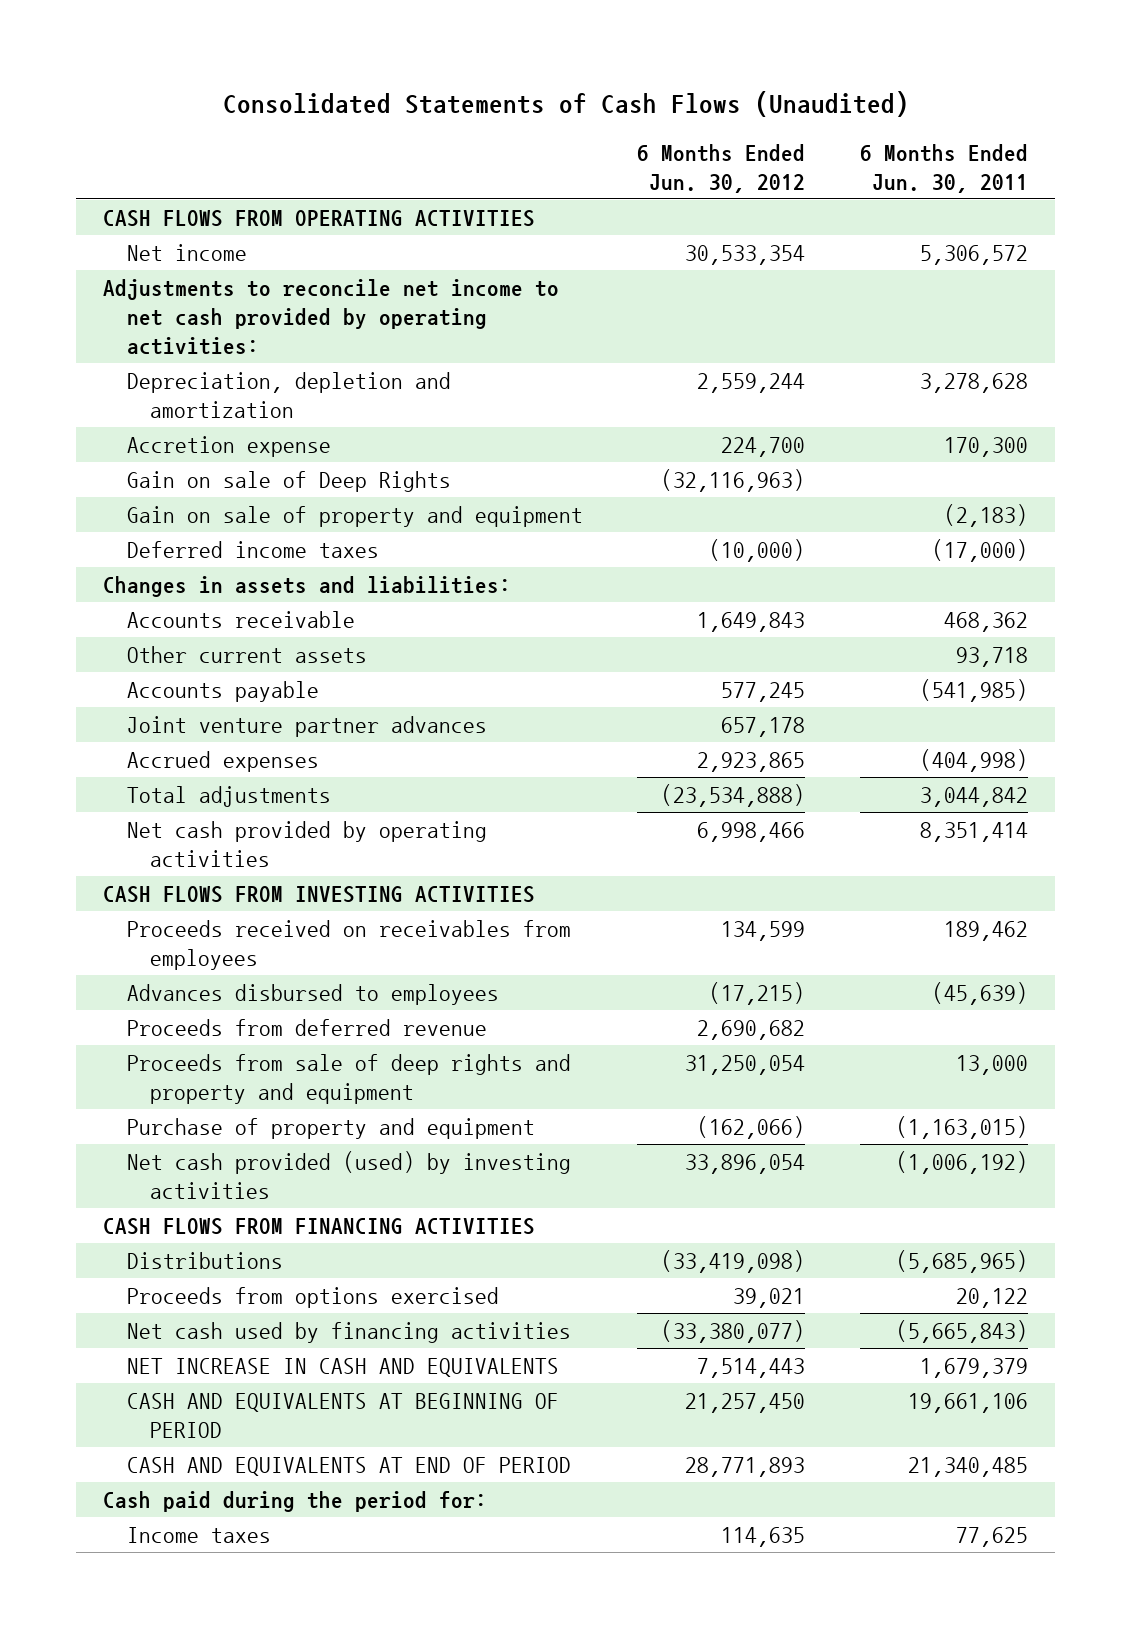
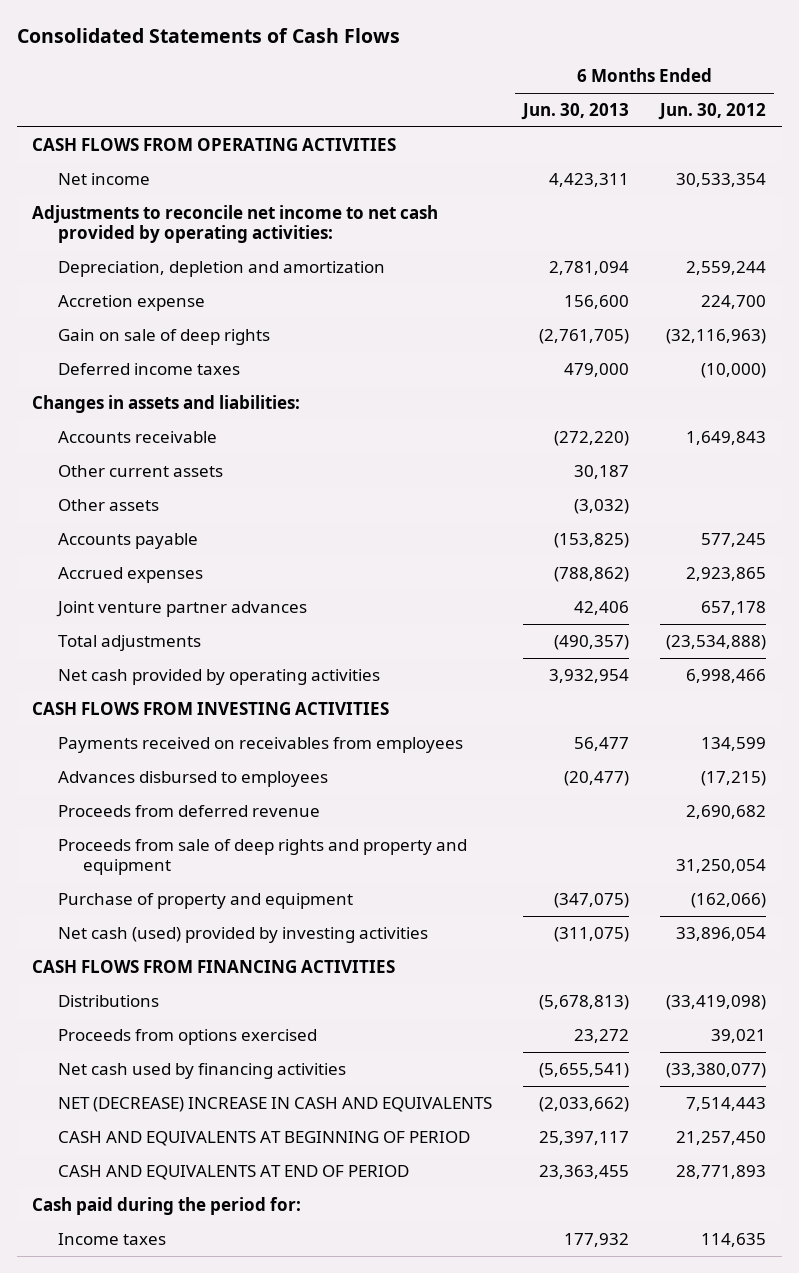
[222,90,909,117] Consolidated Statements of Cash Flows (Unaudited) -> [16,27,400,43] Consolidated Statements of Cash Flows
[859,143,1028,193] 6 Months Ended Jun. 30, 2011 -> none
none -> [521,102,630,120] Jun. 30, 2013
[126,505,583,527] Gain on sale of property and equipment -> none
[126,470,451,492] Gain on sale of Deep Rights -> [57,328,270,345] Gain on sale of deep rights
none -> [57,498,159,511] Other assets
[126,715,487,737] Joint venture partner advances -> [55,600,307,617] Joint venture partner advances
[126,919,571,970] Proceeds received on receivables from employees -> [57,736,463,753] Payments received on receivables from employees
[126,1150,571,1199] Net cash provided (used) by investing activities -> [57,926,428,943] Net cash (used) provided by investing activities
[126,1357,559,1377] NET INCREASE IN CASH AND EQUIVALENTS -> [57,1096,492,1112] NET (DECREASE) INCREASE IN CASH AND EQUIVALENTS

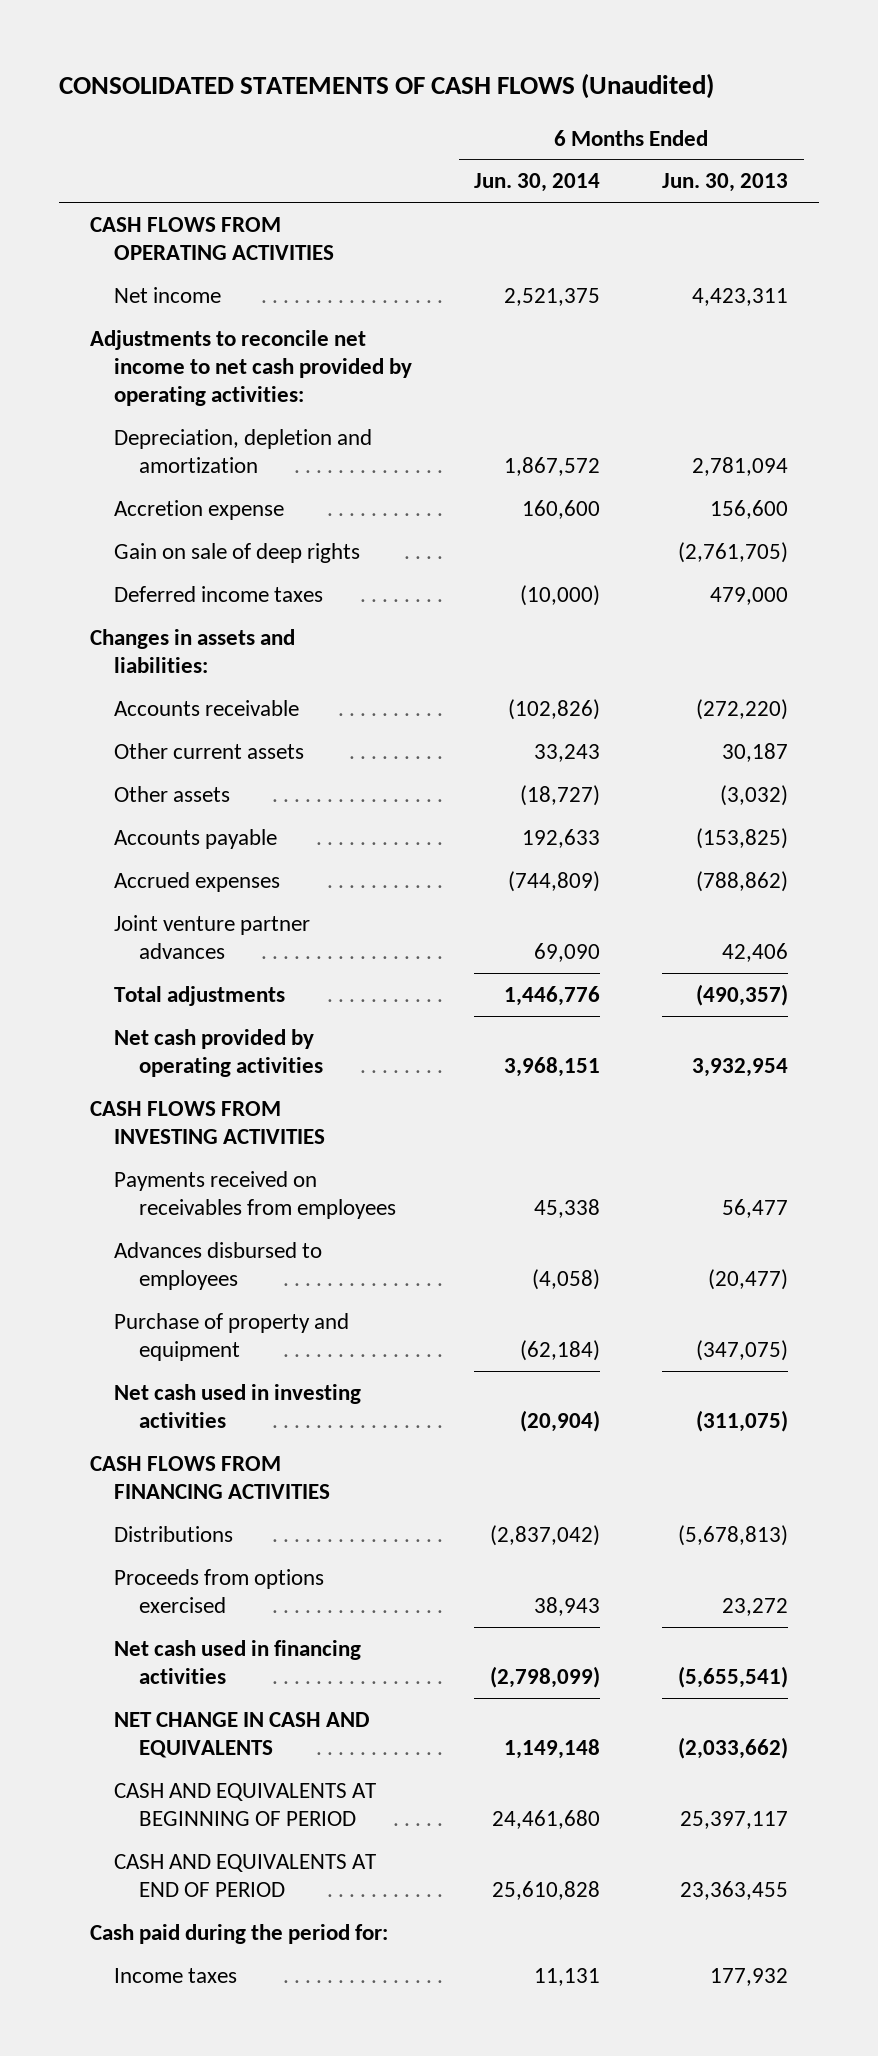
[16,27,400,43] Consolidated Statements of Cash Flows -> [58,73,714,100] CONSOLIDATED STATEMENTS OF CASH FLOWS (Unaudited)
[658,102,767,120] Jun. 30, 2012 -> none
none -> [474,173,601,193] Jun. 30, 2014
[57,804,320,817] Proceeds from deferred revenue -> none
[57,838,467,876] Proceeds from sale of deep rights and property and equipment -> none
[57,926,428,943] Net cash (used) provided by investing activities -> [114,1383,362,1428] Net cash used in investing activities
[57,1062,346,1079] Net cash used by financing activities -> [114,1639,362,1684] Net cash used in financing activities
[57,1096,492,1112] NET (DECREASE) INCREASE IN CASH AND EQUIVALENTS -> [114,1711,371,1758] NET CHANGE IN CASH AND EQUIVALENTS

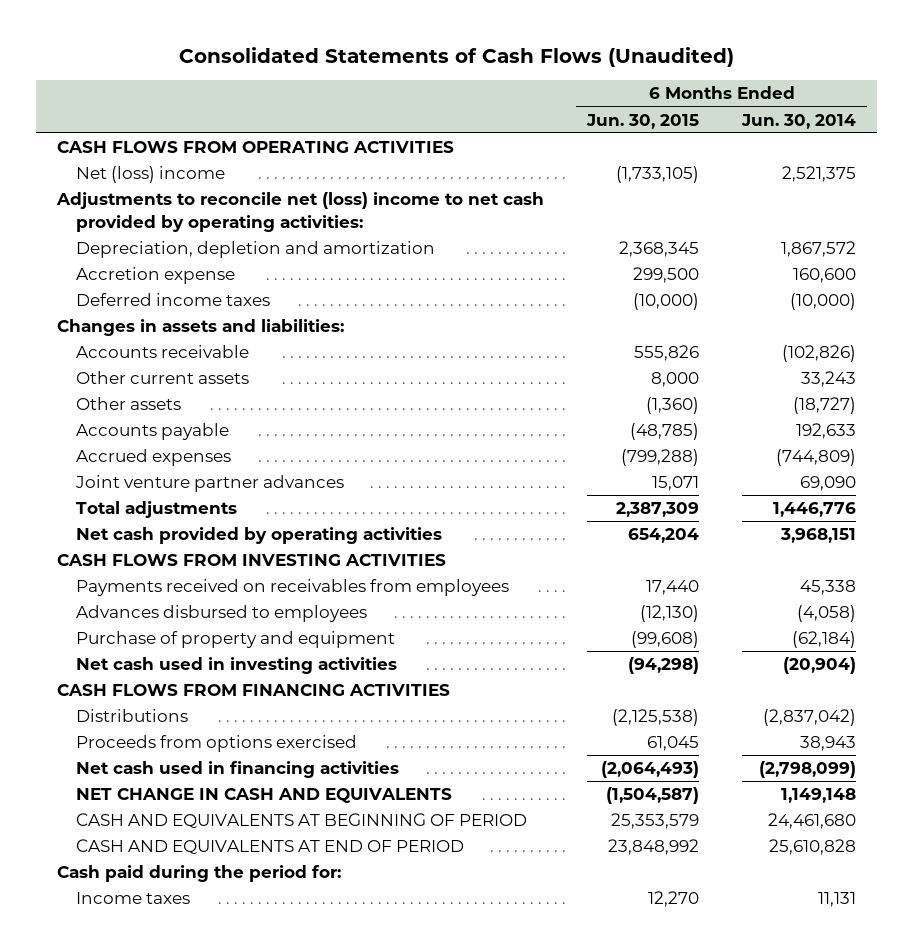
[58,73,714,100] CONSOLIDATED STATEMENTS OF CASH FLOWS (Unaudited) -> [178,46,734,67] Consolidated Statements of Cash Flows (Unaudited)
[662,173,789,193] Jun. 30, 2013 -> none
none -> [586,113,700,129] Jun. 30, 2015
[114,286,222,303] Net income -> [75,166,225,184] Net (loss) income
[89,329,413,407] Adjustments to reconcile net income to net cash provided by operating activities: -> [56,192,545,232] Adjustments to reconcile net (loss) income to net cash provided by operating activities:
[114,542,361,563] Gain on sale of deep rights -> none

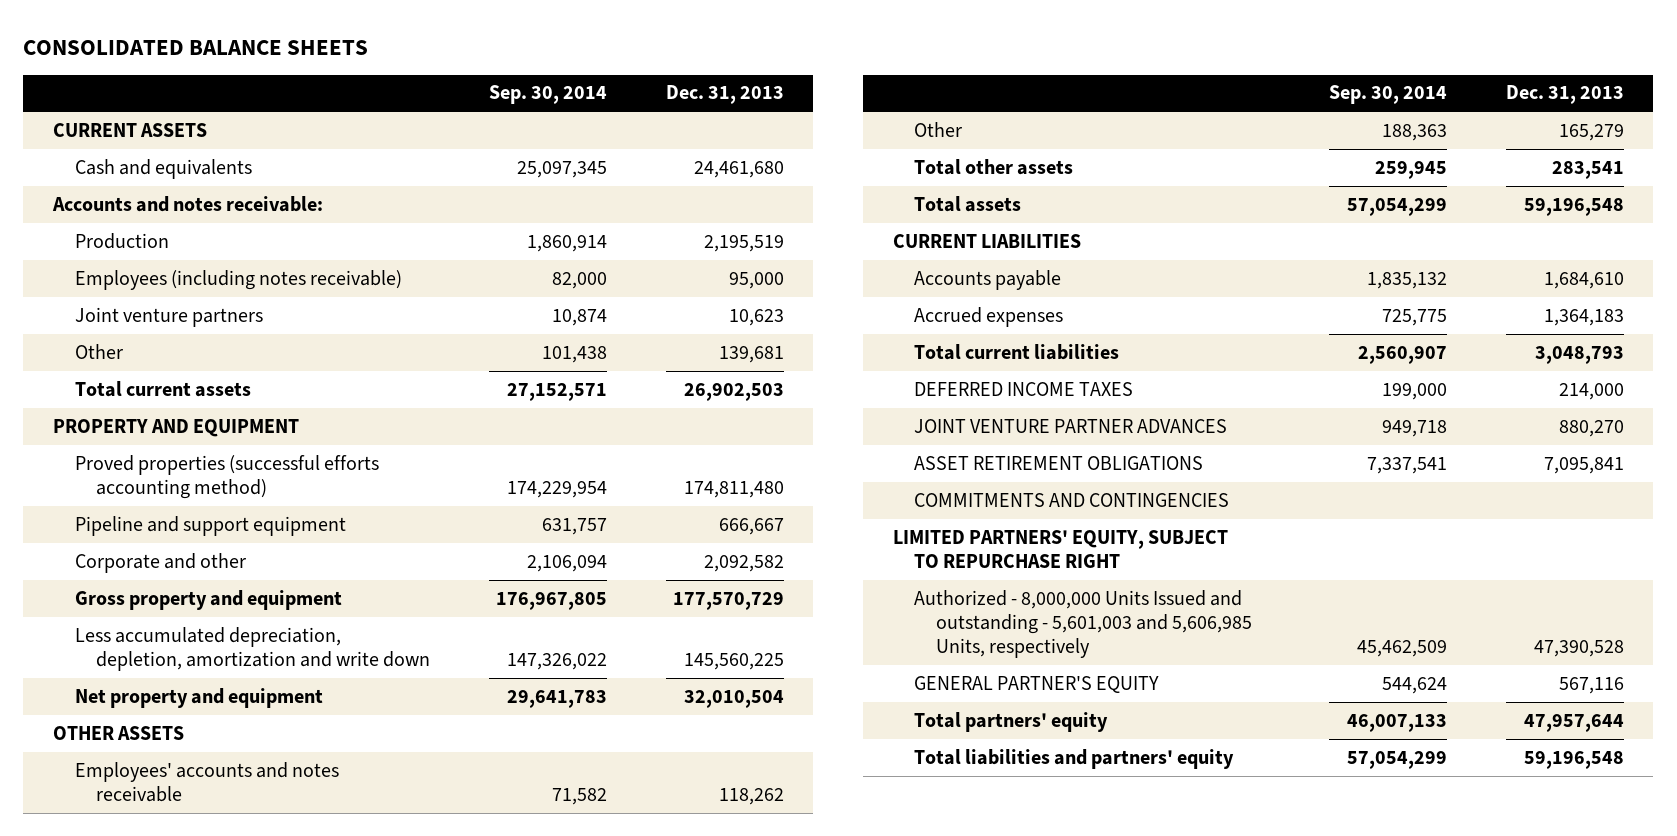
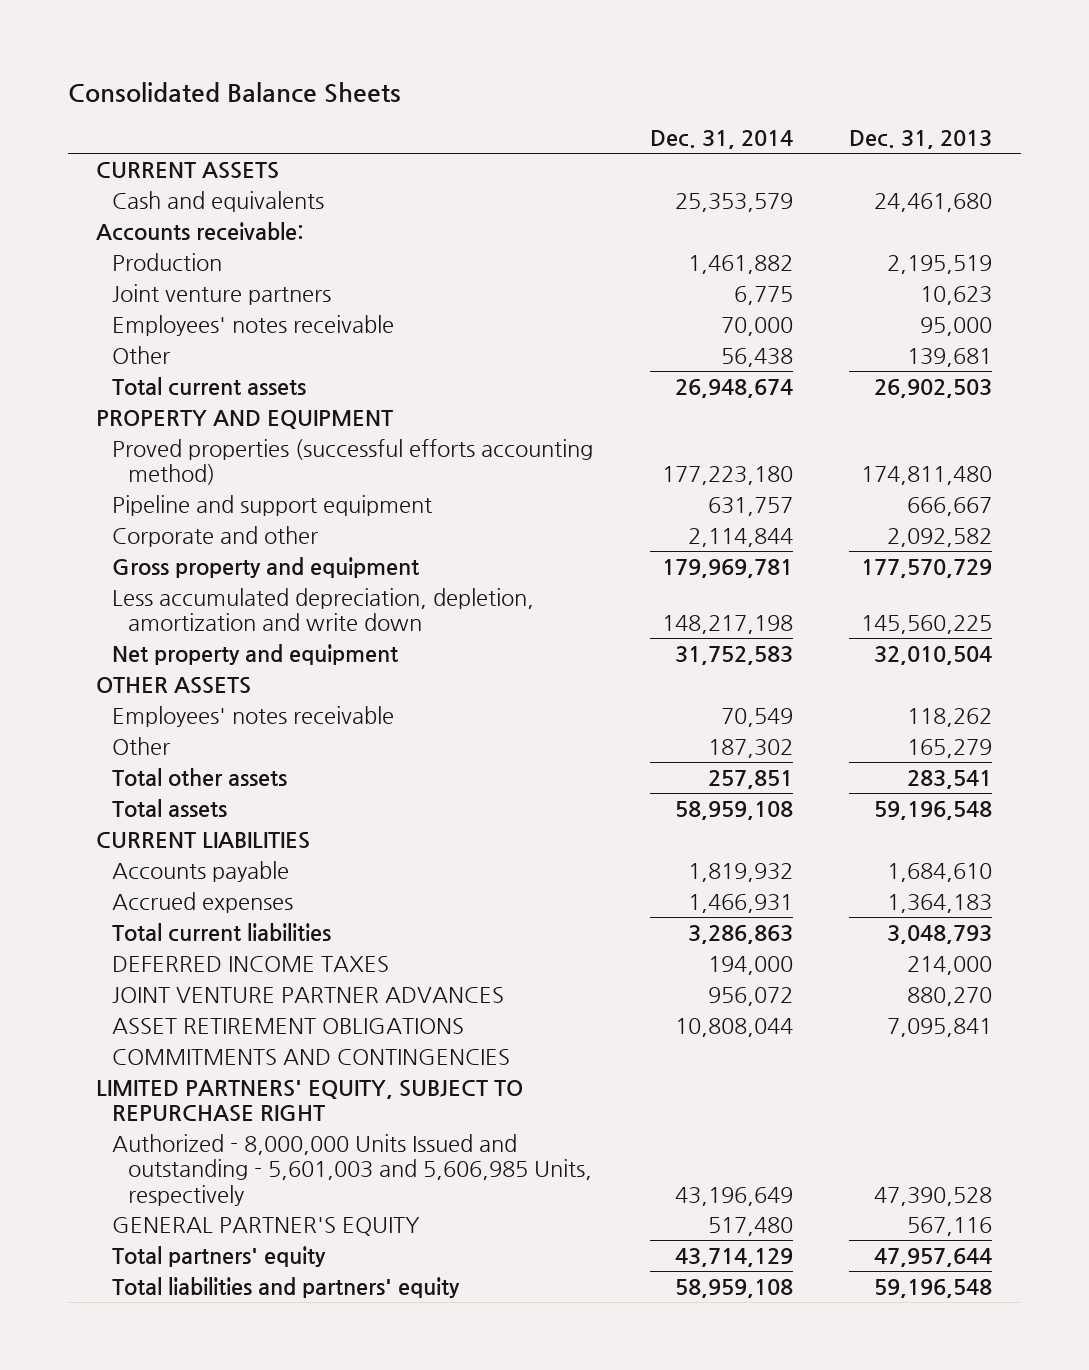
[23,39,369,55] CONSOLIDATED BALANCE SHEETS -> [67,82,401,104] Consolidated Balance Sheets
[489,85,608,105] Sep. 30, 2014 -> none
none -> [649,130,793,150] Dec. 31, 2014
[51,195,323,212] Accounts and notes receivable: -> [96,221,305,241] Accounts receivable:
[74,269,402,290] Employees (including notes receivable) -> none
none -> [112,314,395,336] Employees' notes receivable
[74,761,339,802] Employees' accounts and notes receivable -> [112,705,395,727] Employees' notes receivable

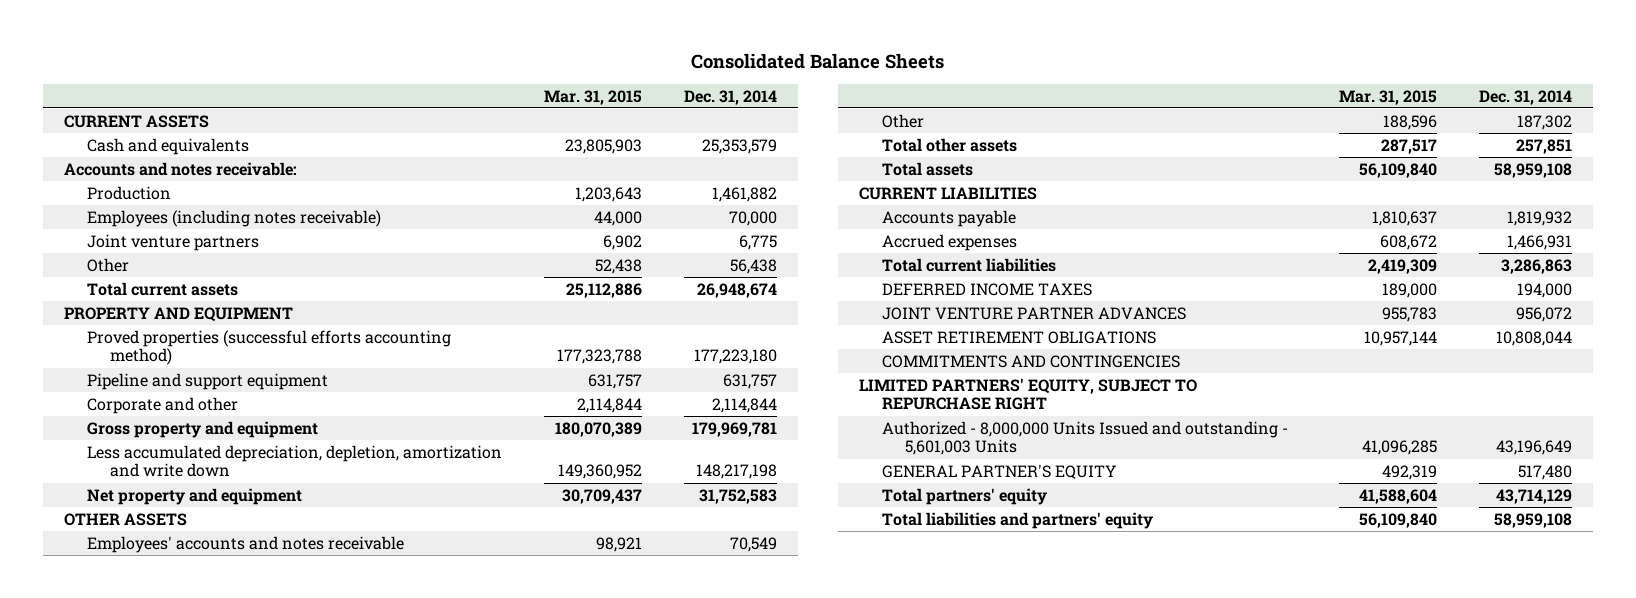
[849,130,993,150] Dec. 31, 2013 -> none
none -> [543,89,642,105] Mar. 31, 2015
[96,221,305,241] Accounts receivable: -> [63,161,297,176] Accounts and notes receivable:
none -> [86,209,381,227] Employees (including notes receivable)
[112,314,395,336] Employees' notes receivable -> none
[112,705,395,727] Employees' notes receivable -> [86,535,404,553] Employees' accounts and notes receivable
[112,1133,593,1206] Authorized - 8,000,000 Units Issued and outstanding - 5,601,003 and 5,606,985 Units, respectively -> [881,420,1288,456] Authorized - 8,000,000 Units Issued and outstanding - 5,601,003 Units

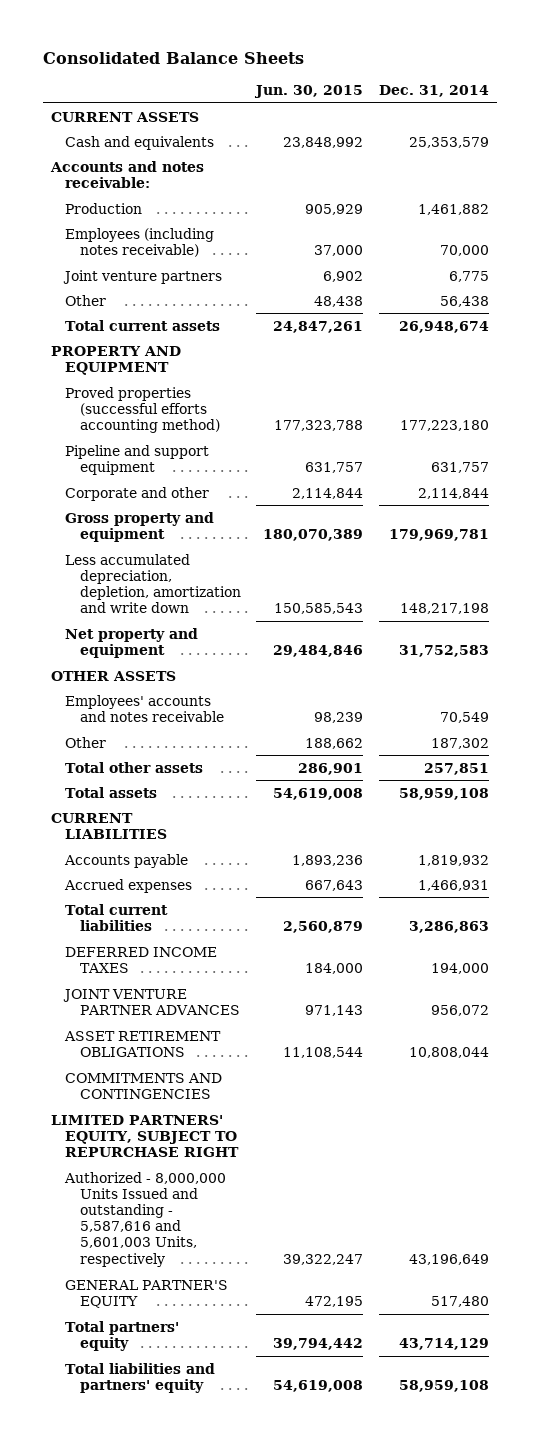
[543,89,642,105] Mar. 31, 2015 -> none
none -> [254,85,364,99] Jun. 30, 2015
[881,420,1288,456] Authorized - 8,000,000 Units Issued and outstanding - 5,601,003 Units -> [64,1171,227,1267] Authorized - 8,000,000 Units Issued and outstanding - 5,587,616 and 5,601,003 Units, respectively

